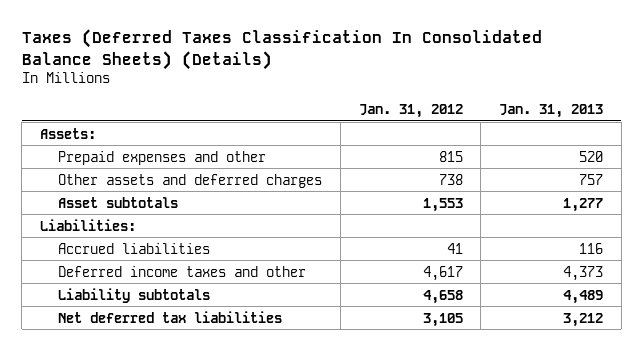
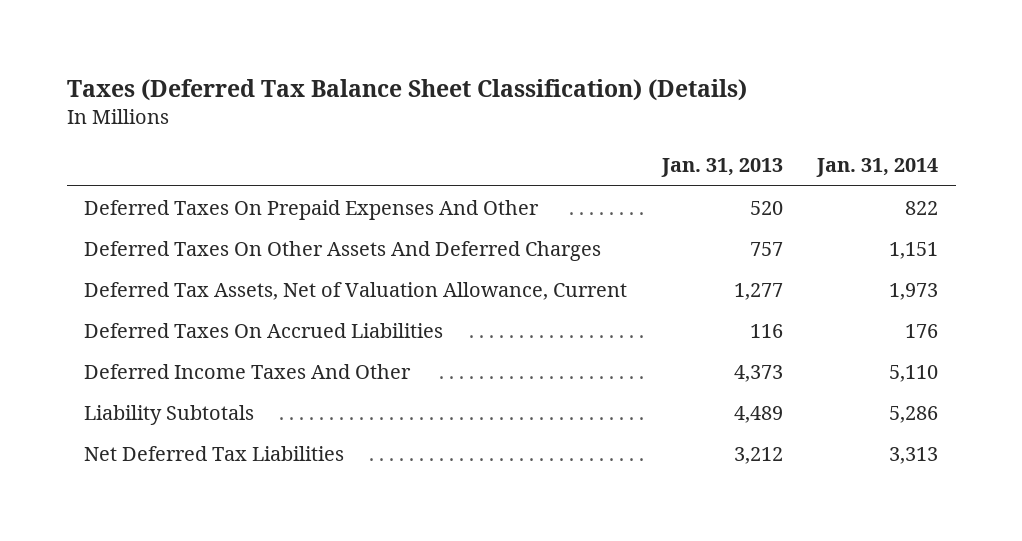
[21,29,542,70] Taxes (Deferred Taxes Classification In Consolidated Balance Sheets) (Details) -> [66,79,747,102] Taxes (Deferred Tax Balance Sheet Classification) (Details)
[358,103,463,118] Jan. 31, 2012 -> none
none -> [816,157,939,177] Jan. 31, 2014
[39,127,96,139] Assets: -> none
[39,218,136,231] Liabilities: -> none
[58,150,267,165] Prepaid expenses and other -> [83,199,539,220] Deferred Taxes On Prepaid Expenses And Other
[58,173,323,188] Other assets and deferred charges -> [83,240,601,261] Deferred Taxes On Other Assets And Deferred Charges
[58,196,179,208] Asset subtotals -> [83,281,627,300] Deferred Tax Assets, Net of Valuation Allowance, Current
[58,242,211,254] Accrued liabilities -> [83,322,443,338] Deferred Taxes On Accrued Liabilities
[58,265,307,277] Deferred income taxes and other -> [83,363,411,379] Deferred Income Taxes And Other
[58,287,211,303] Liability subtotals -> [83,404,254,425] Liability Subtotals
[58,310,283,323] Net deferred tax liabilities -> [83,445,344,461] Net Deferred Tax Liabilities

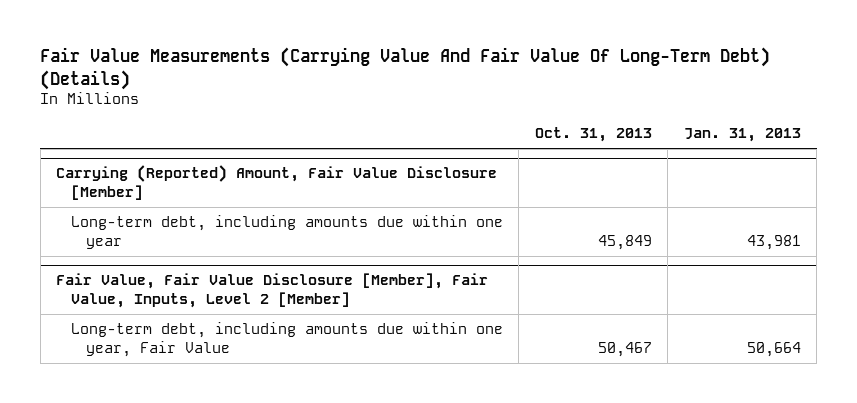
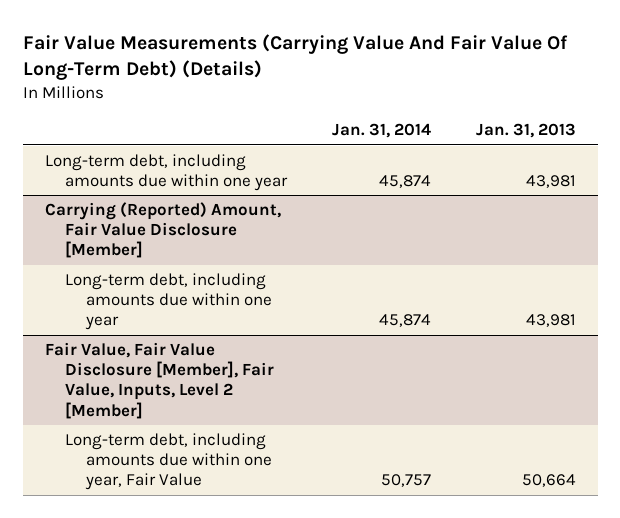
[534,127,652,143] Oct. 31, 2013 -> none
none -> [331,123,431,139] Jan. 31, 2014
none -> [44,153,289,192] Long-term debt, including amounts due within one year

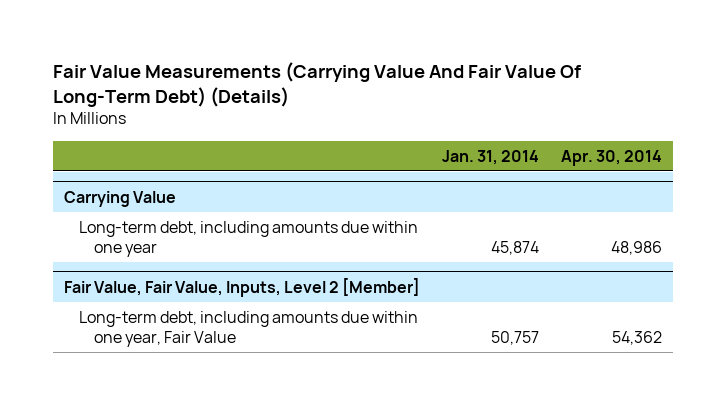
[475,123,576,139] Jan. 31, 2013 -> none
none -> [561,149,663,166] Apr. 30, 2014
[44,153,289,192] Long-term debt, including amounts due within one year -> none
[44,201,281,259] Carrying (Reported) Amount, Fair Value Disclosure [Member] -> none
none -> [63,190,176,207] Carrying Value
[44,341,275,419] Fair Value, Fair Value Disclosure [Member], Fair Value, Inputs, Level 2 [Member] -> [63,277,420,297] Fair Value, Fair Value, Inputs, Level 2 [Member]

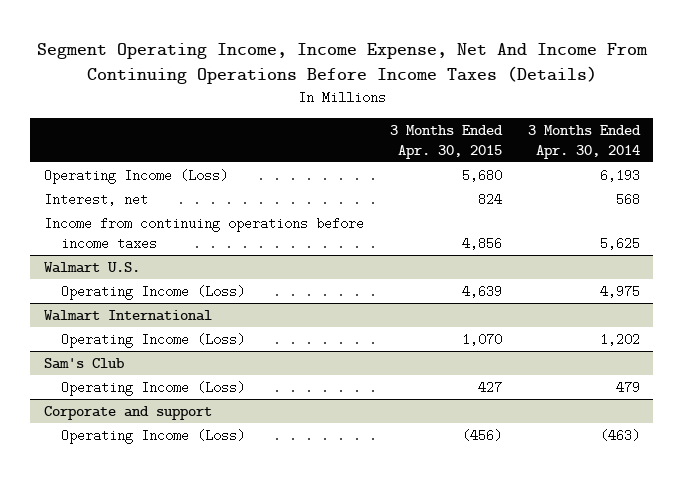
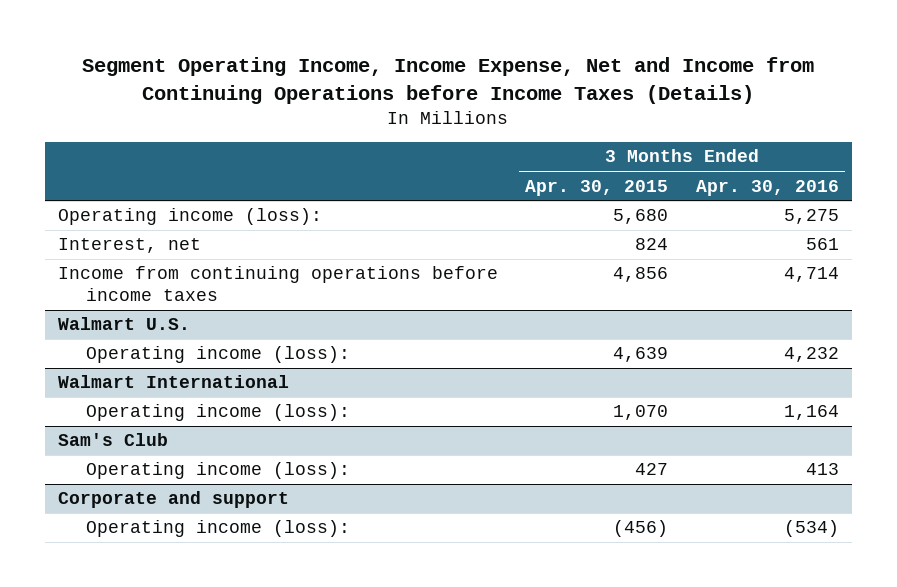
[36,43,648,85] Segment Operating Income, Income Expense, Net And Income From Continuing Operations Before Income Taxes (Details) -> [82,57,815,105] Segment Operating Income, Income Expense, Net and Income from Continuing Operations before Income Taxes (Details)
[528,124,642,159] 3 Months Ended Apr. 30, 2014 -> none
none -> [695,179,839,196] Apr. 30, 2016
[43,168,228,184] Operating Income (Loss) -> [58,208,323,226] Operating income (loss):
[61,284,246,300] Operating Income (Loss) -> [86,346,351,364] Operating income (loss):
[61,332,246,348] Operating Income (Loss) -> [86,404,351,422] Operating income (loss):
[61,380,246,396] Operating Income (Loss) -> [86,462,351,480] Operating income (loss):
[61,428,246,444] Operating Income (Loss) -> [86,520,351,538] Operating income (loss):

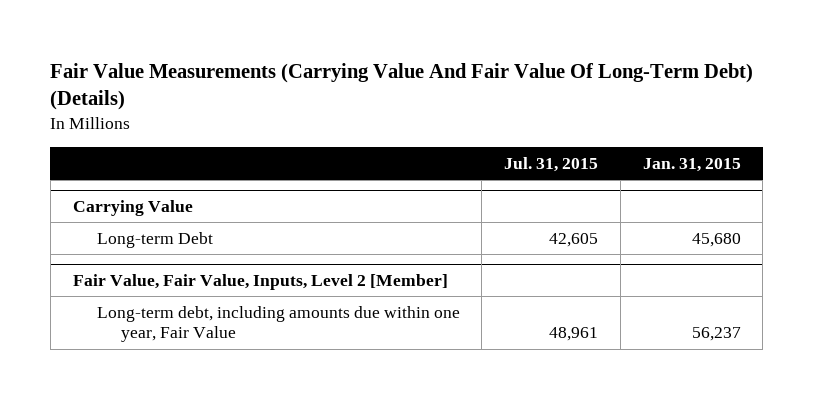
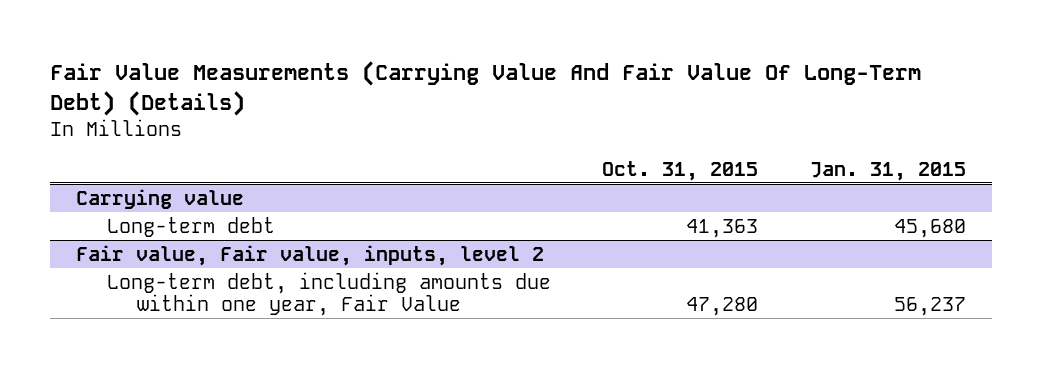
[504,156,599,172] Jul. 31, 2015 -> none
none -> [602,160,759,181] Oct. 31, 2015
[72,200,193,217] Carrying Value -> [75,188,244,209] Carrying value
[96,231,213,248] Long-term Debt -> [106,216,275,237] Long-term debt
[72,274,448,291] Fair Value, Fair Value, Inputs, Level 2 [Member] -> [75,244,544,266] Fair value, Fair value, inputs, level 2

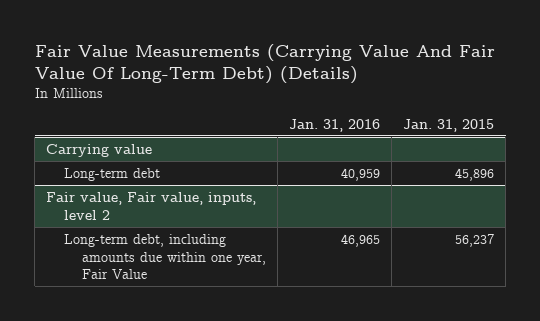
[602,160,759,181] Oct. 31, 2015 -> none
none -> [288,118,380,132] Jan. 31, 2016
[894,218,967,238] 45,680 -> [455,167,495,181] 45,896

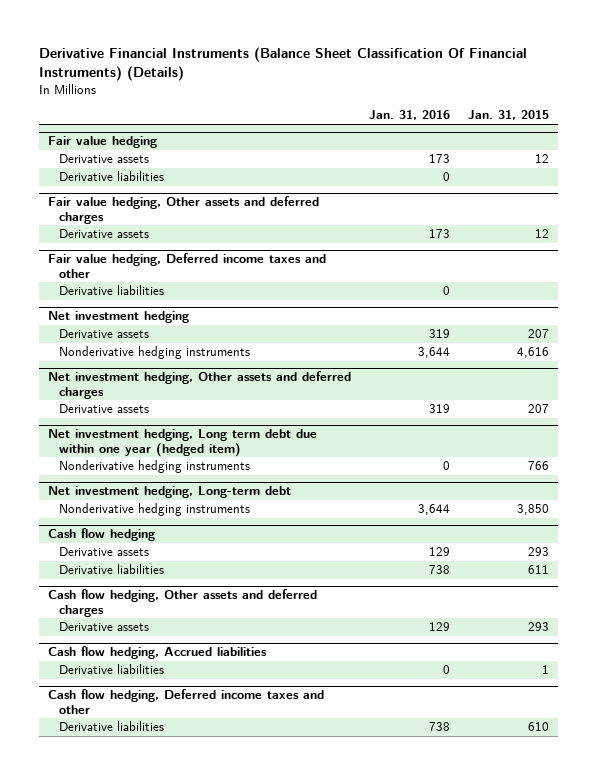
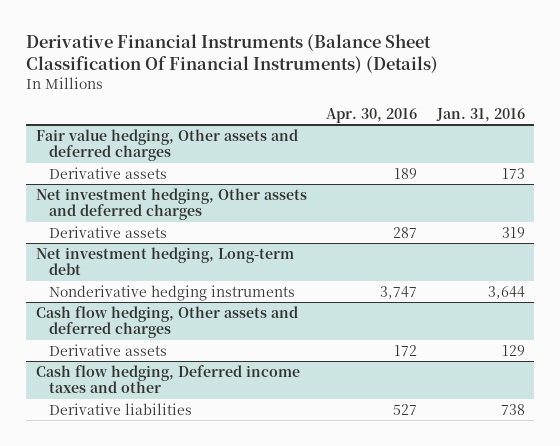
[467,110,549,121] Jan. 31, 2015 -> none
none -> [326,107,418,123] Apr. 30, 2016
[47,136,157,149] Fair value hedging -> none
[59,154,150,164] Derivative assets -> none
[59,171,165,182] Derivative liabilities -> none
[47,253,326,278] Fair value hedging, Deferred income taxes and other -> none
[59,285,165,296] Derivative liabilities -> none
[47,311,189,324] Net investment hedging -> none
[59,329,150,339] Derivative assets -> none
[59,346,251,360] Nonderivative hedging instruments -> none
[47,429,317,457] Net investment hedging, Long term debt due within one year (hedged item) -> none
[59,460,251,474] Nonderivative hedging instruments -> none
[47,528,155,542] Cash flow hedging -> none
[59,547,150,557] Derivative assets -> none
[59,564,165,575] Derivative liabilities -> none
[47,646,267,660] Cash flow hedging, Accrued liabilities -> none
[59,664,165,675] Derivative liabilities -> none

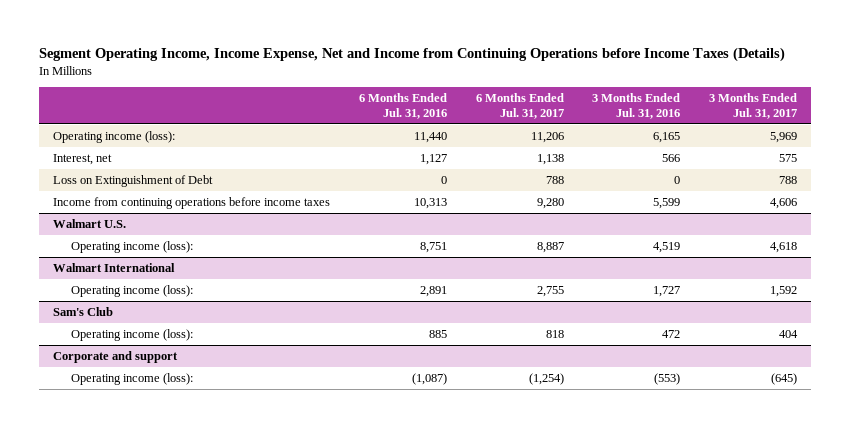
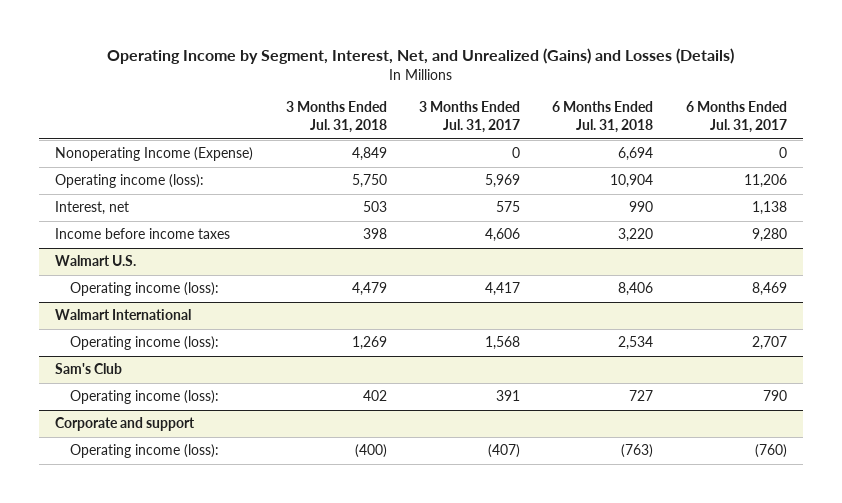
[38,47,785,63] Segment Operating Income, Income Expense, Net and Income from Continuing Operations before Income Taxes (Details) -> [107,47,735,64] Operating Income by Segment, Interest, Net, and Unrealized (Gains) and Losses (Details)
[358,93,447,120] 6 Months Ended Jul. 31, 2016 -> none
[592,93,681,120] 3 Months Ended Jul. 31, 2016 -> none
none -> [285,101,387,134] 3 Months Ended Jul. 31, 2018
none -> [552,101,654,134] 6 Months Ended Jul. 31, 2018
none -> [55,147,254,162] Nonoperating Income (Expense)
[53,174,214,187] Loss on Extinguishment of Debt -> none
[53,196,331,209] Income from continuing operations before income taxes -> [55,228,231,240] Income before income taxes
[536,241,564,253] 8,887 -> [751,282,787,297] 8,469
[769,241,797,253] 4,618 -> [485,282,521,297] 4,417
[536,285,564,297] 2,755 -> [751,336,787,351] 2,707
[769,285,797,297] 1,592 -> [485,336,521,351] 1,568
[545,329,564,338] 818 -> [762,390,787,402] 790
[778,329,798,338] 404 -> [496,390,521,402] 391
[528,372,564,385] (1,254) -> [754,444,787,459] (760)
[770,372,797,385] (645) -> [488,444,521,459] (407)

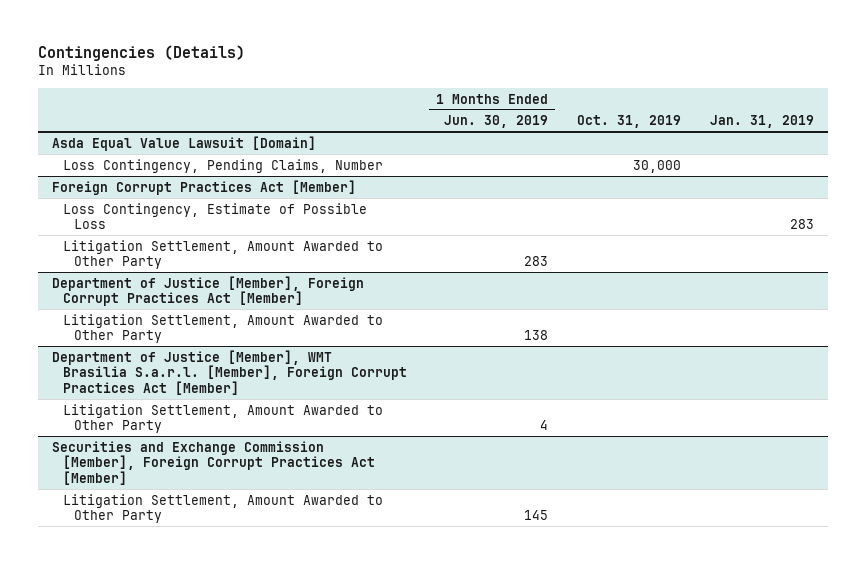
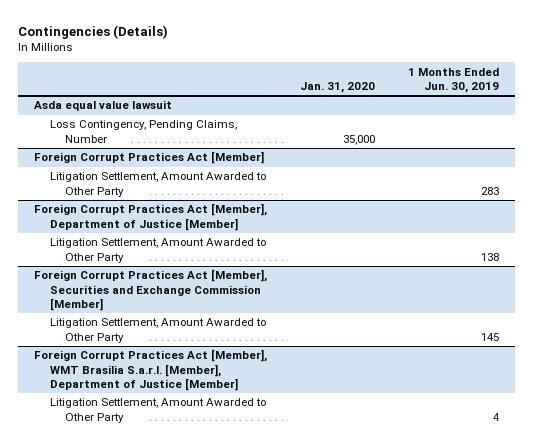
[576,115,681,129] Oct. 31, 2019 -> none
[709,115,814,129] Jan. 31, 2019 -> none
none -> [300,82,376,94] Jan. 31, 2020
[52,135,317,151] Asda Equal Value Lawsuit [Domain] -> [34,100,173,112] Asda equal value lawsuit
[63,202,368,230] Loss Contingency, Estimate of Possible Loss -> none
[52,275,365,307] Department of Justice [Member], Foreign Corrupt Practices Act [Member] -> [34,203,268,231] Foreign Corrupt Practices Act [Member], Department of Justice [Member]
[52,349,408,395] Department of Justice [Member], WMT Brasilia S.a.r.l. [Member], Foreign Corrupt Practices Act [Member] -> none
[63,403,384,434] Litigation Settlement, Amount Awarded to Other Party -> none
[52,440,376,485] Securities and Exchange Commission [Member], Foreign Corrupt Practices Act [Member] -> [34,269,268,311] Foreign Corrupt Practices Act [Member], Securities and Exchange Commission [Member]
none -> [34,349,268,391] Foreign Corrupt Practices Act [Member], WMT Brasilia S.a.r.l. [Member], Department of Justice [Member]
none -> [49,398,266,423] Litigation Settlement, Amount Awarded to Other Party

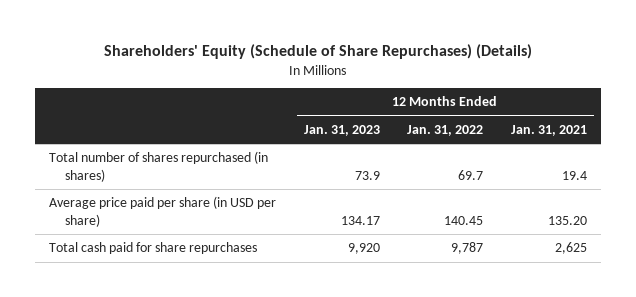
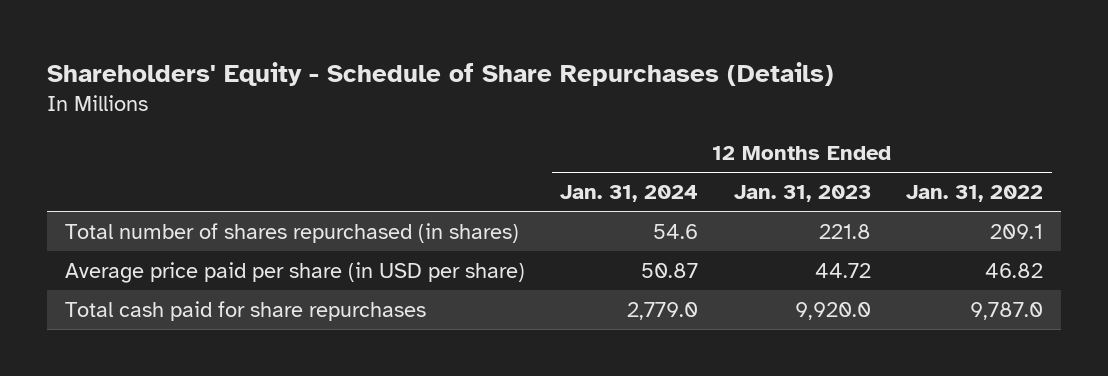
[104,44,533,60] Shareholders' Equity (Schedule of Share Repurchases) (Details) -> [47,61,835,86] Shareholders' Equity - Schedule of Share Repurchases (Details)
[510,124,587,136] Jan. 31, 2021 -> none
none -> [560,185,699,203] Jan. 31, 2024
[354,170,380,180] 73.9 -> [818,223,871,239] 221.8
[458,169,484,180] 69.7 -> [990,223,1044,239] 209.1
[340,215,380,225] 134.17 -> [814,262,871,278] 44.72
[444,215,484,225] 140.45 -> [985,262,1044,278] 46.82
[347,243,380,255] 9,920 -> [794,301,871,320] 9,920.0
[451,242,484,255] 9,787 -> [970,301,1044,320] 9,787.0

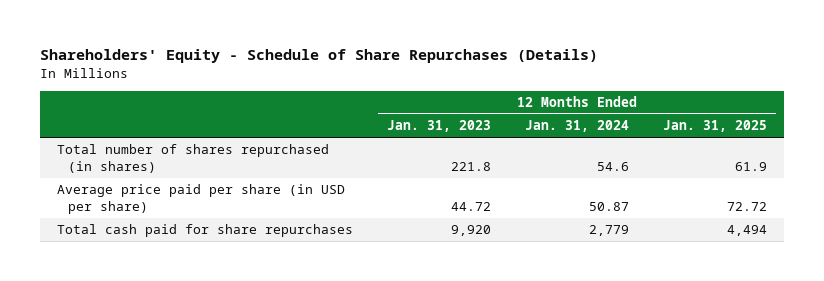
[906,185,1044,203] Jan. 31, 2022 -> none
none -> [663,120,768,133] Jan. 31, 2025
[627,301,699,320] 2,779.0 -> [589,225,630,237] 2,779
[794,301,871,320] 9,920.0 -> [450,225,491,237] 9,920

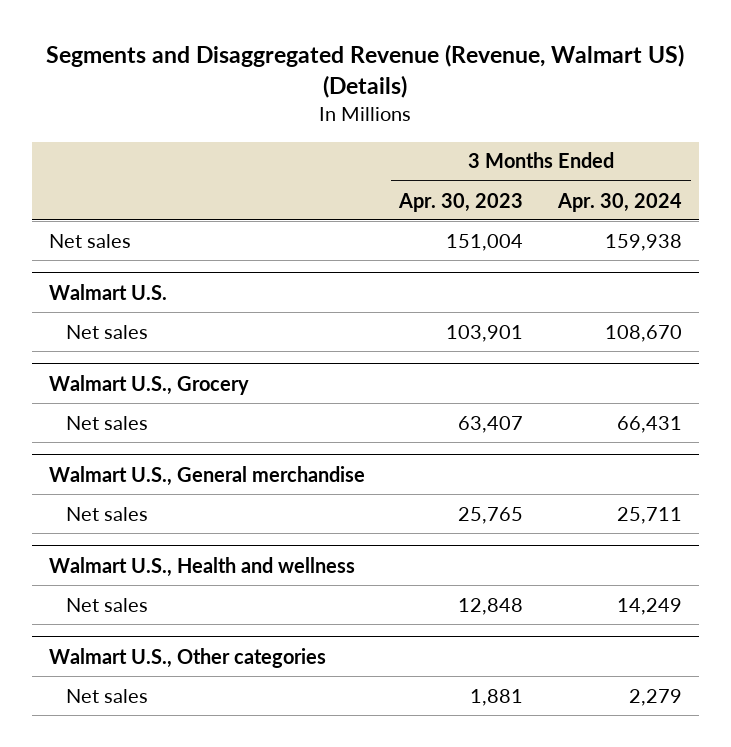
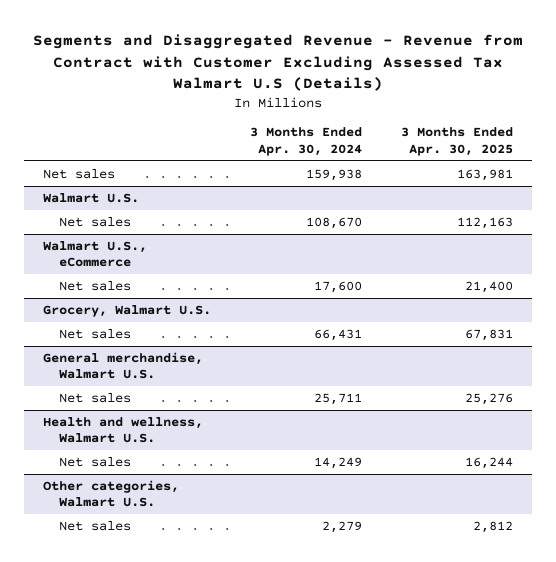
[46,43,685,99] Segments and Disaggregated Revenue (Revenue, Walmart US) (Details) -> [33,34,524,92] Segments and Disaggregated Revenue - Revenue from Contract with Customer Excluding Assessed Tax Walmart U.S (Details)
[398,192,524,212] Apr. 30, 2023 -> none
none -> [400,127,513,156] 3 Months Ended Apr. 30, 2025
none -> [43,240,148,268] Walmart U.S., eCommerce
none -> [58,280,131,291] Net sales
[48,374,249,395] Walmart U.S., Grocery -> [43,304,212,317] Grocery, Walmart U.S.
[48,465,365,486] Walmart U.S., General merchandise -> [43,351,204,380] General merchandise, Walmart U.S.
[48,556,355,577] Walmart U.S., Health and wellness -> [43,416,204,444] Health and wellness, Walmart U.S.
[48,647,326,668] Walmart U.S., Other categories -> [43,479,180,508] Other categories, Walmart U.S.

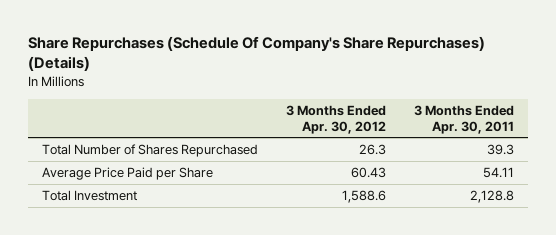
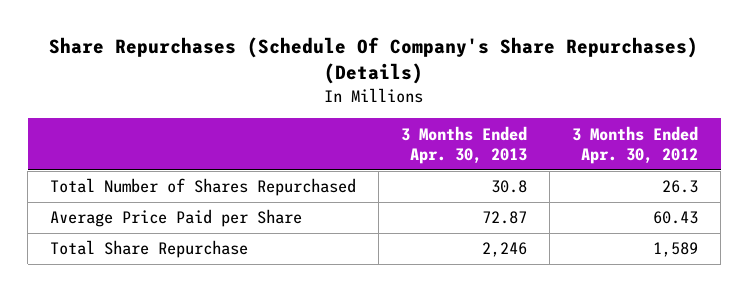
[413,104,514,134] 3 Months Ended Apr. 30, 2011 -> none
none -> [401,125,528,164] 3 Months Ended Apr. 30, 2013
[41,189,137,201] Total Investment -> [50,240,249,259] Total Share Repurchase
[341,189,386,203] 1,588.6 -> [653,242,699,258] 1,589

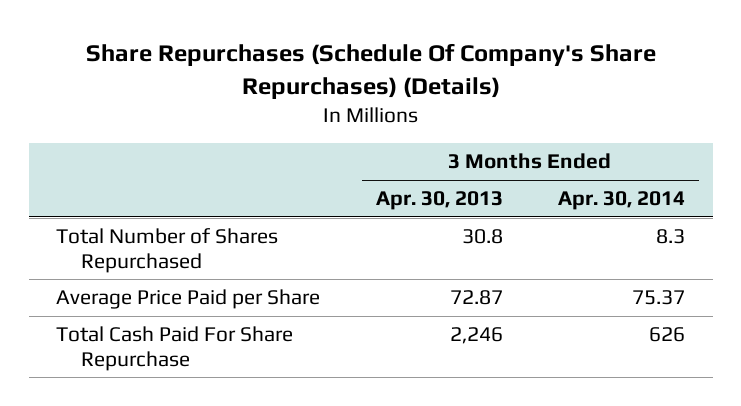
[572,125,699,164] 3 Months Ended Apr. 30, 2012 -> none
none -> [557,191,685,211] Apr. 30, 2014
[50,240,249,259] Total Share Repurchase -> [56,326,294,371] Total Cash Paid For Share Repurchase

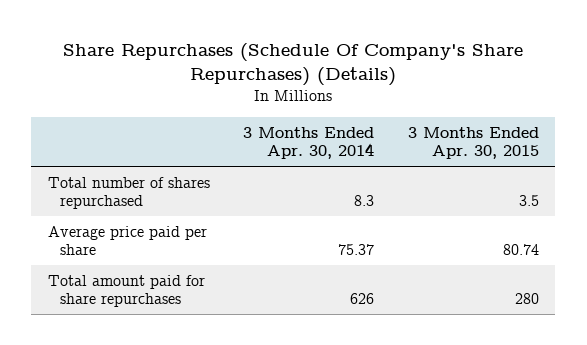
[375,191,503,211] Apr. 30, 2013 -> none
none -> [407,126,539,160] 3 Months Ended Apr. 30, 2015
[56,228,279,273] Total Number of Shares Repurchased -> [47,176,210,210] Total number of shares repurchased
[56,289,321,310] Average Price Paid per Share -> [47,225,207,256] Average price paid per share
[56,326,294,371] Total Cash Paid For Share Repurchase -> [47,274,205,308] Total amount paid for share repurchases

